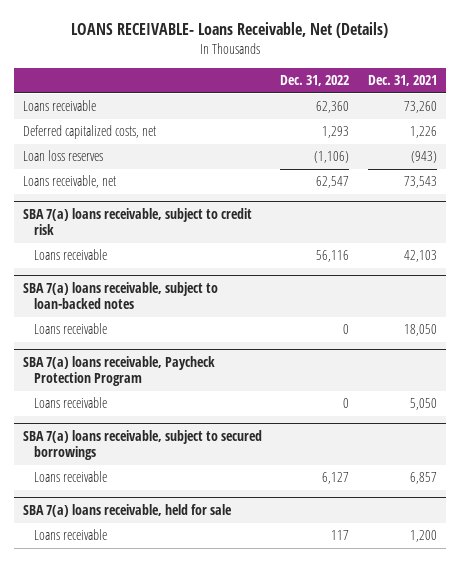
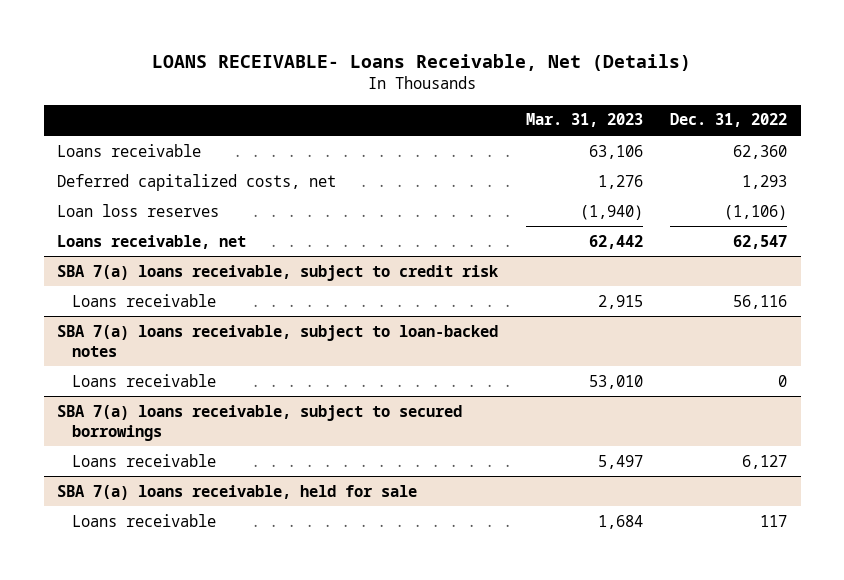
[367,74,437,86] Dec. 31, 2021 -> none
none -> [525,113,643,128] Mar. 31, 2023
[23,356,216,387] SBA 7(a) loans receivable, Paycheck Protection Program -> none
[33,397,107,409] Loans receivable -> none

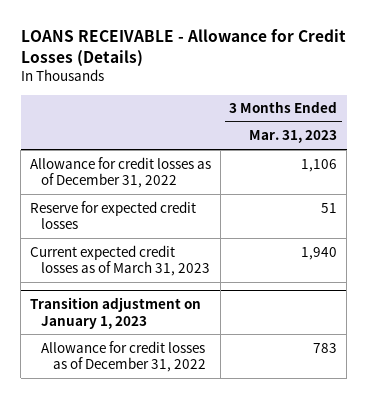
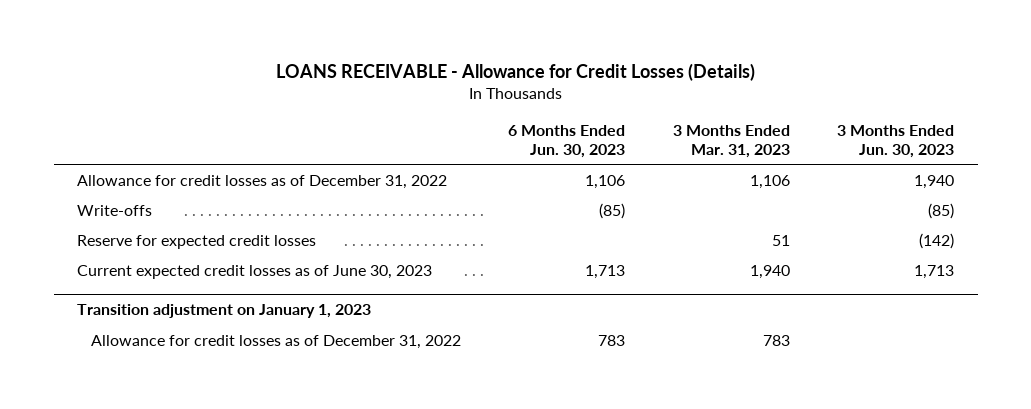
none -> [508,125,626,158] 6 Months Ended Jun. 30, 2023
none -> [836,125,954,158] 3 Months Ended Jun. 30, 2023
none -> [77,204,153,216] Write-offs
[30,244,211,277] Current expected credit losses as of March 31, 2023 -> [77,264,433,279] Current expected credit losses as of June 30, 2023

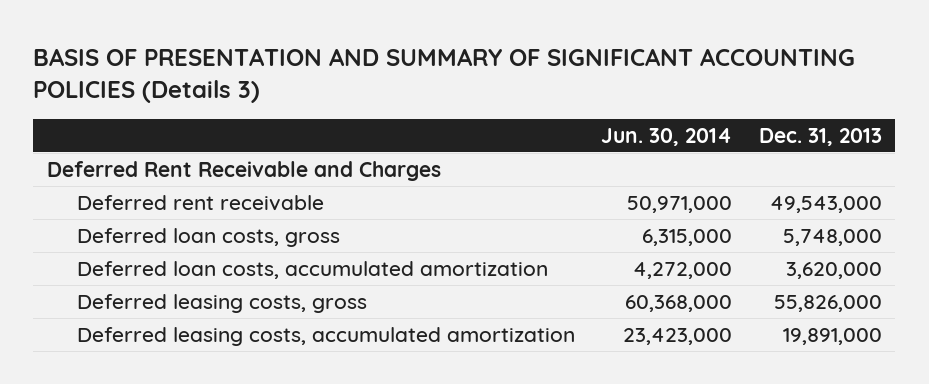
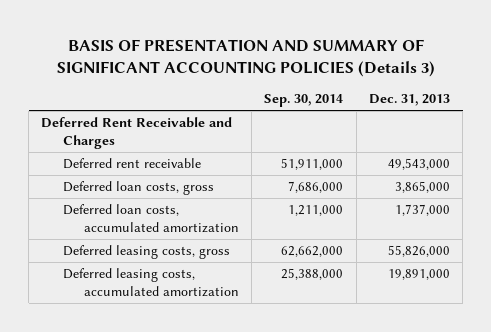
[601,127,733,146] Jun. 30, 2014 -> none
none -> [264,94,344,108] Sep. 30, 2014
[782,228,882,246] 5,748,000 -> [394,181,450,194] 3,865,000
[785,261,882,279] 3,620,000 -> [394,204,450,217] 1,737,000

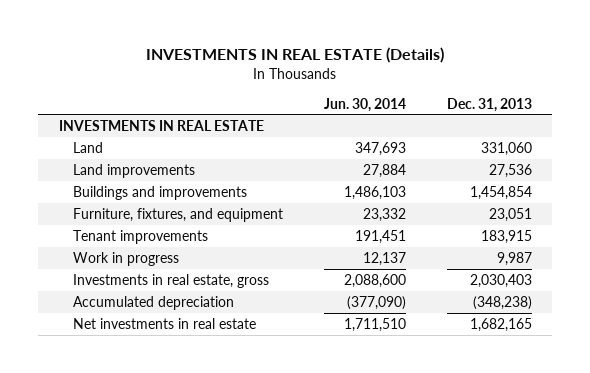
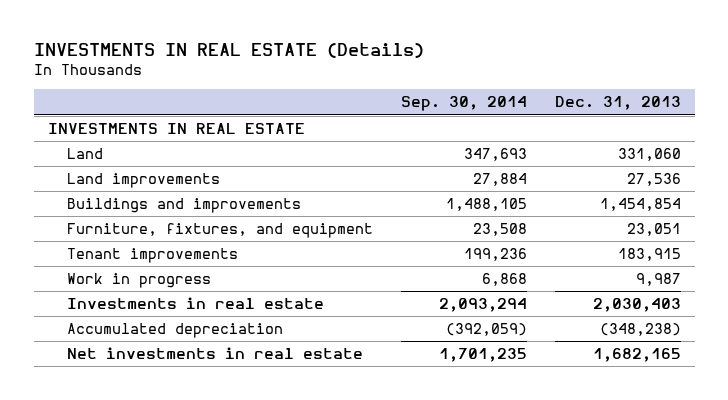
[323,97,406,112] Jun. 30, 2014 -> none
none -> [400,96,527,112] Sep. 30, 2014
[72,273,269,288] Investments in real estate, gross -> [66,297,324,310] Investments in real estate

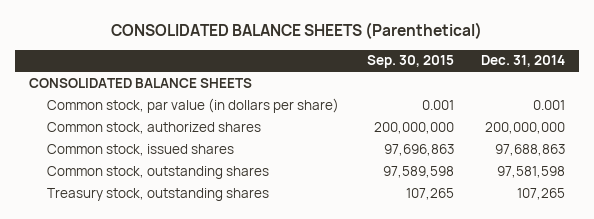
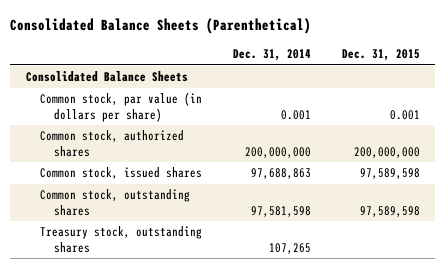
[110,21,482,39] CONSOLIDATED BALANCE SHEETS (Parenthetical) -> [10,18,312,35] Consolidated Balance Sheets (Parenthetical)
[366,55,454,69] Sep. 30, 2015 -> none
none -> [341,49,420,62] Dec. 31, 2015
[28,77,252,88] CONSOLIDATED BALANCE SHEETS -> [25,71,188,83] Consolidated Balance Sheets

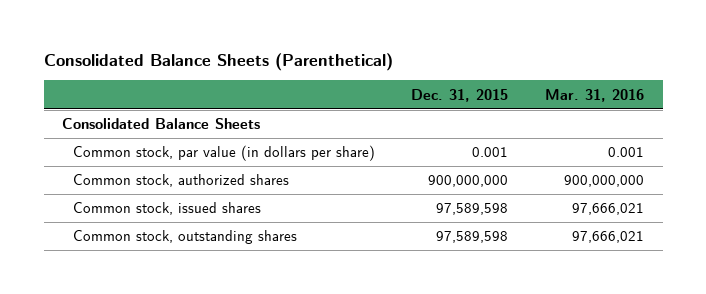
[232,49,311,62] Dec. 31, 2014 -> none
none -> [545,88,645,102] Mar. 31, 2016
[353,146,420,158] 200,000,000 -> [428,175,509,188] 900,000,000
[39,226,202,253] Treasury stock, outstanding shares -> none

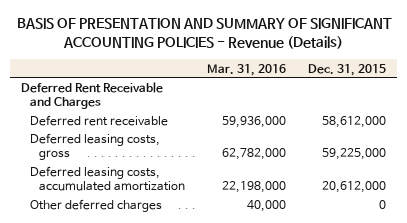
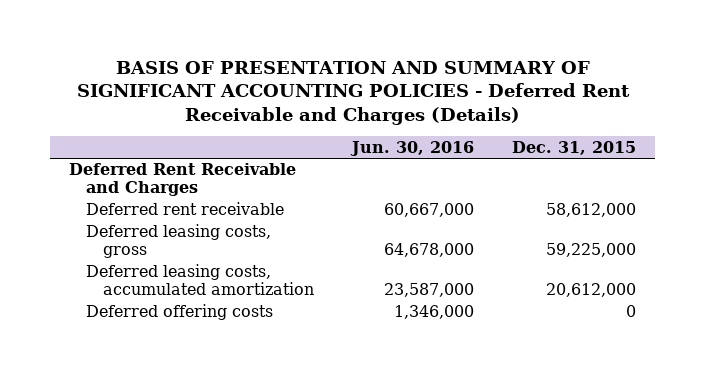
[16,18,392,50] BASIS OF PRESENTATION AND SUMMARY OF SIGNIFICANT ACCOUNTING POLICIES - Revenue (Details) -> [76,60,630,126] BASIS OF PRESENTATION AND SUMMARY OF SIGNIFICANT ACCOUNTING POLICIES - Deferred Rent Receivable and Charges (Details)
[207,63,287,76] Mar. 31, 2016 -> none
none -> [349,140,474,156] Jun. 30, 2016
[30,198,163,212] Other deferred charges -> none
none -> [85,304,273,321] Deferred offering costs

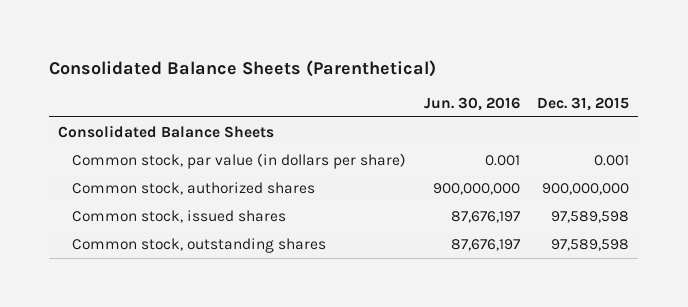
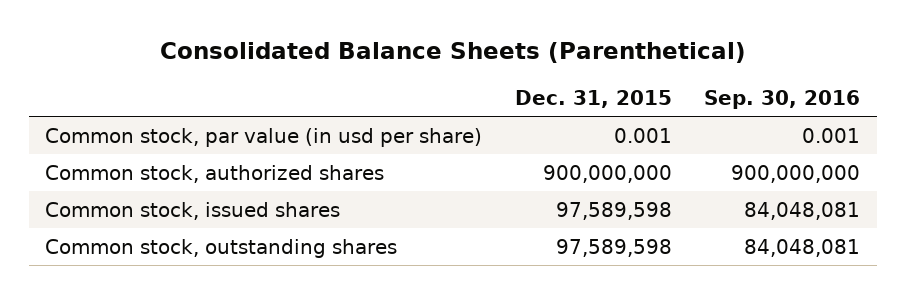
[423,96,520,111] Jun. 30, 2016 -> none
none -> [704,90,861,110] Sep. 30, 2016
[58,124,275,138] Consolidated Balance Sheets -> none
[72,152,407,169] Common stock, par value (in dollars per share) -> [44,127,482,147] Common stock, par value (in usd per share)

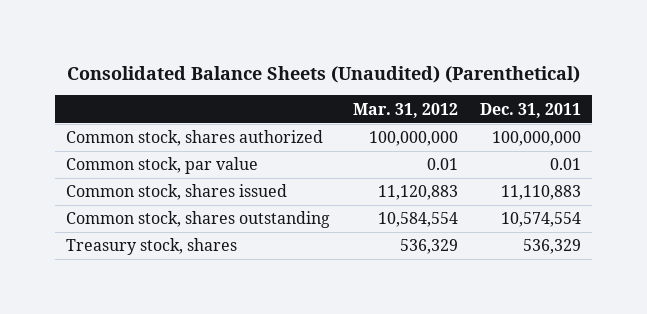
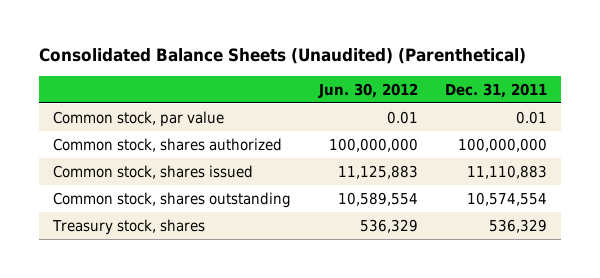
[352,102,458,118] Mar. 31, 2012 -> none
none -> [317,82,418,98] Jun. 30, 2012
[66,130,324,147] Common stock, shares authorized -> [52,137,282,152] Common stock, shares authorized

